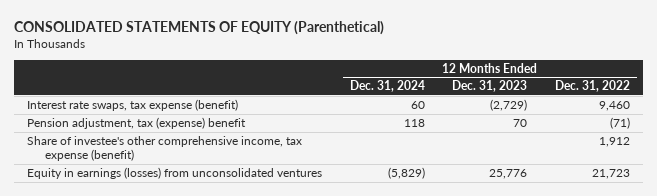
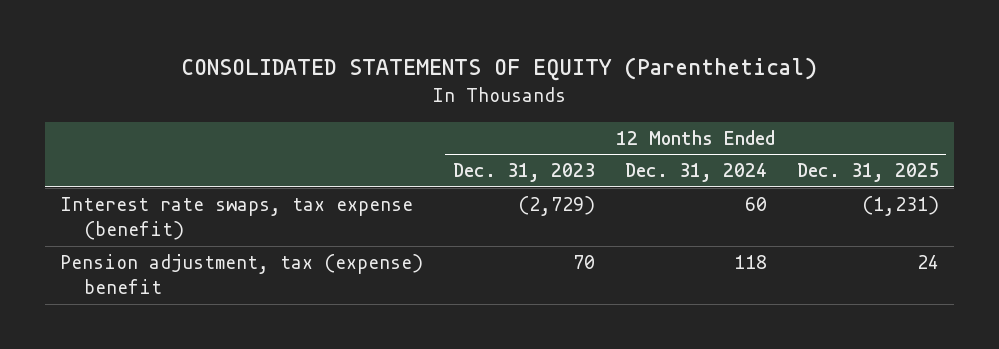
[554,80,630,93] Dec. 31, 2022 -> none
none -> [796,163,939,183] Dec. 31, 2025
[27,136,303,162] Share of investee's other comprehensive income, tax expense (benefit) -> none
[27,167,323,180] Equity in earnings (losses) from unconsolidated ventures -> none

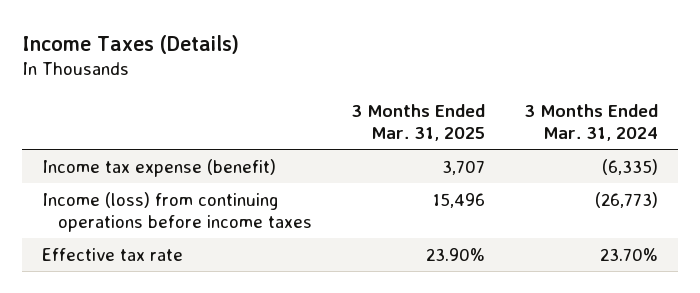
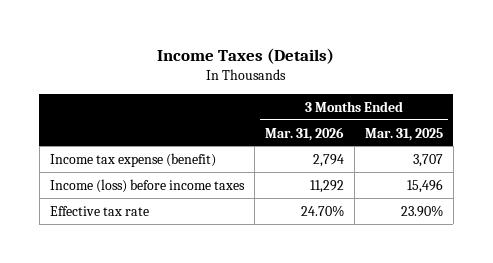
[524,103,659,141] 3 Months Ended Mar. 31, 2024 -> none
none -> [264,126,344,141] Mar. 31, 2026
[41,191,313,232] Income (loss) from continuing operations before income taxes -> [49,178,245,193] Income (loss) before income taxes

